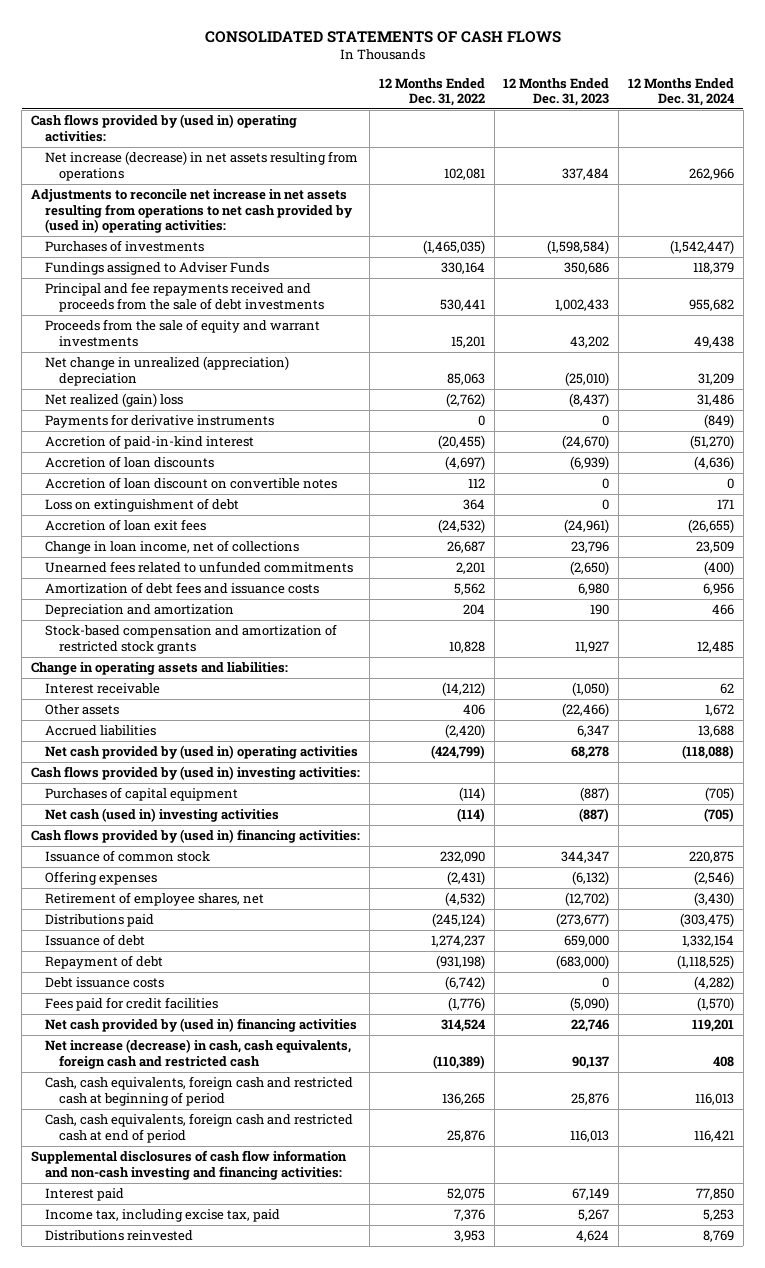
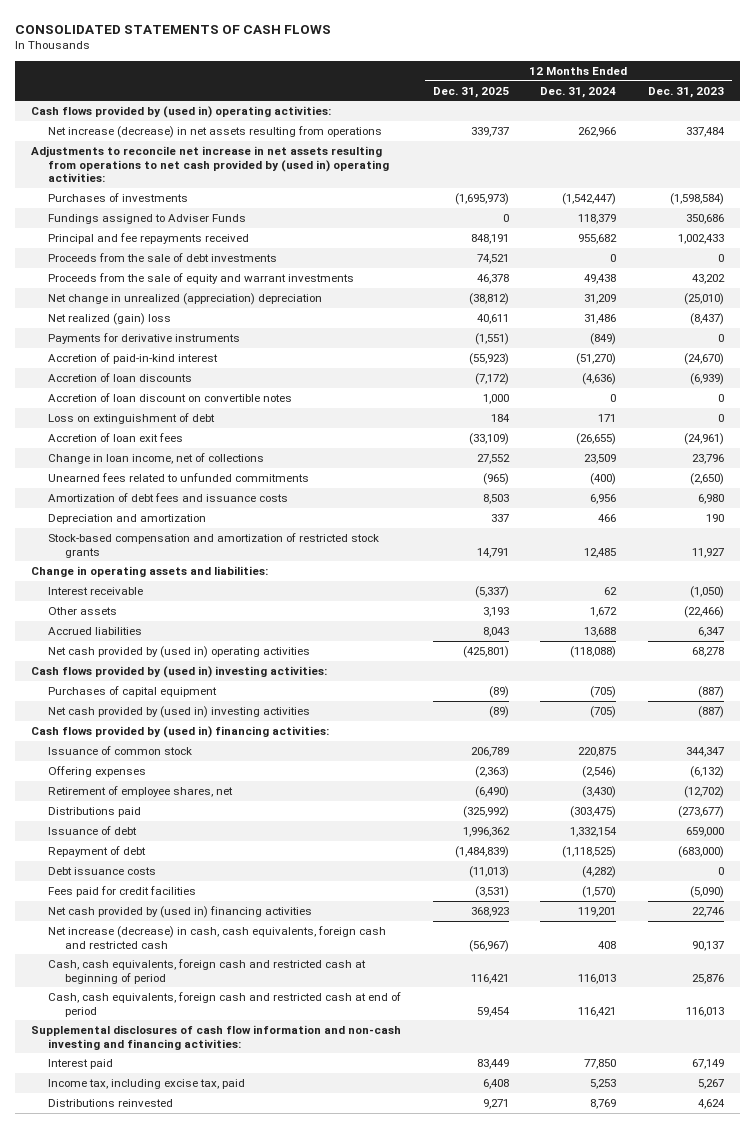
[378,77,485,107] 12 Months Ended Dec. 31, 2022 -> none
none -> [432,86,509,98] Dec. 31, 2025
[45,282,325,312] Principal and fee repayments received and proceeds from the sale of debt investments -> [48,232,250,244] Principal and fee repayments received
none -> [48,252,278,262] Proceeds from the sale of debt investments
[45,808,280,823] Net cash (used in) investing activities -> [48,705,311,718] Net cash provided by (used in) investing activities

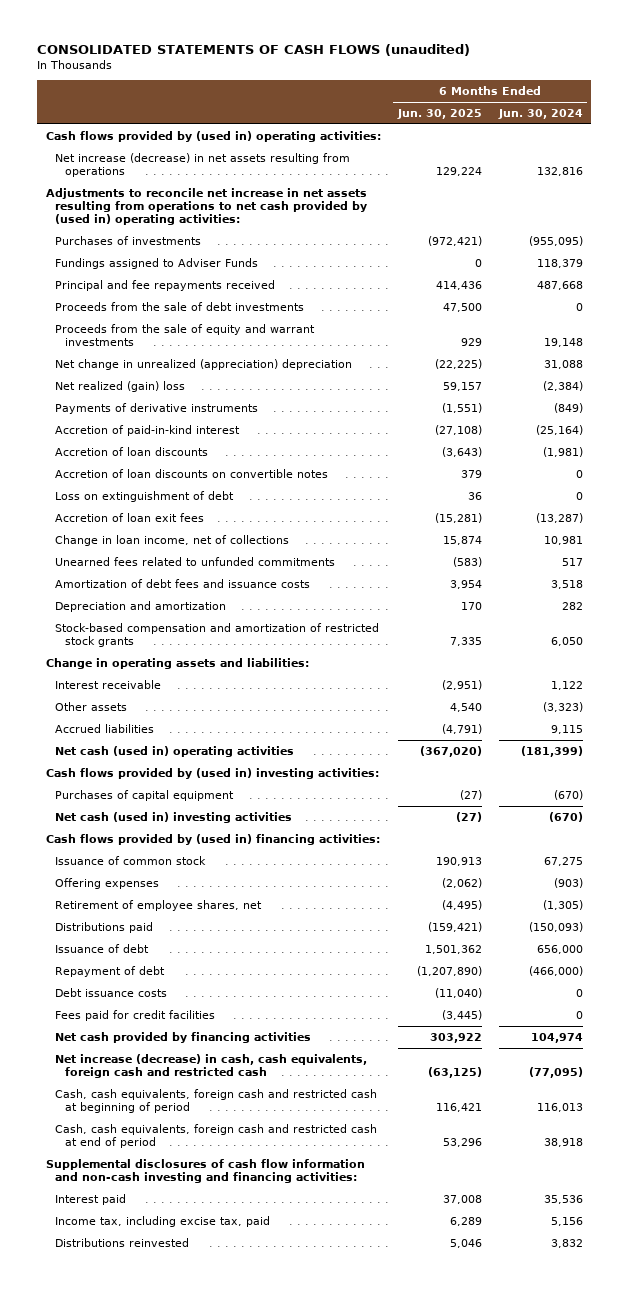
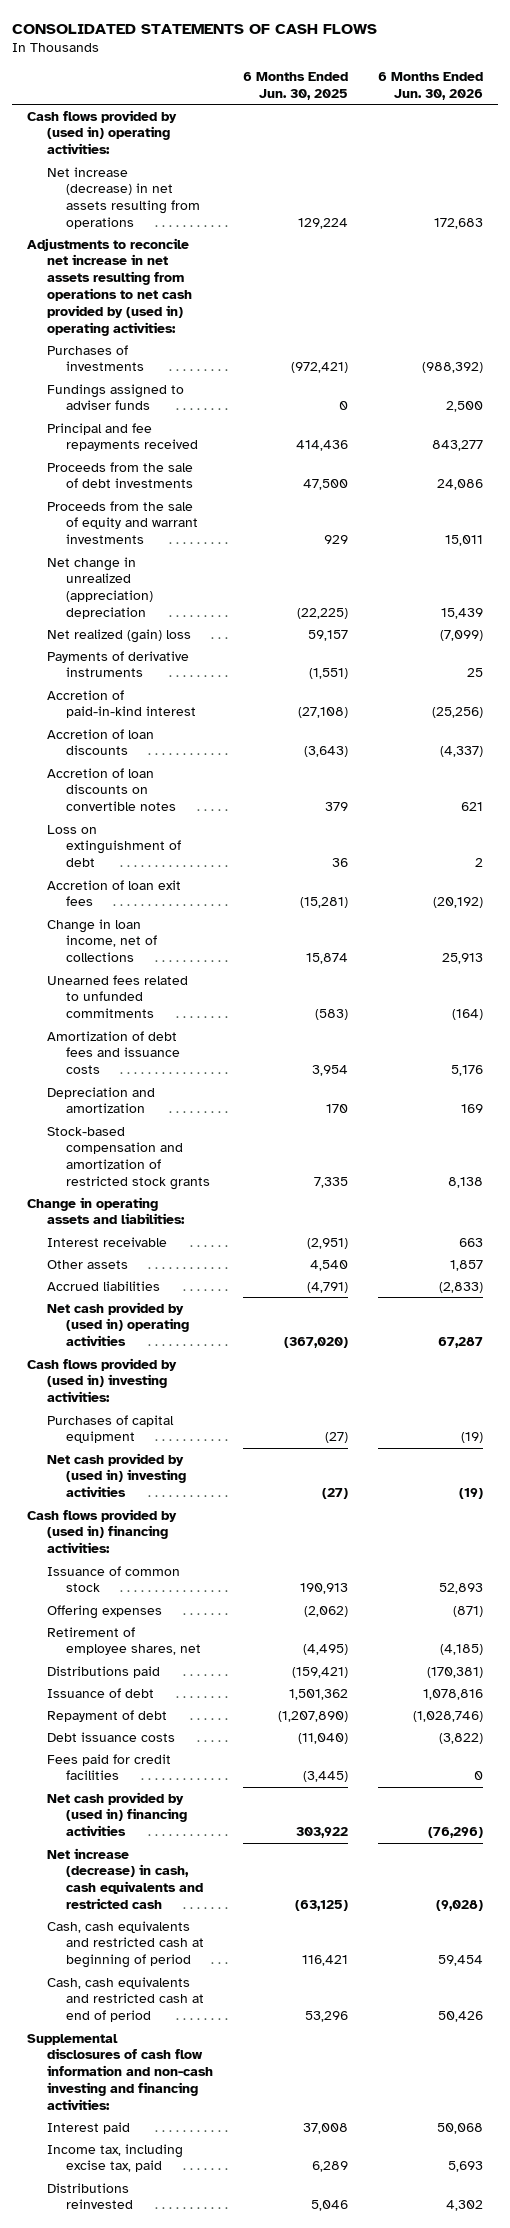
[36,44,470,57] CONSOLIDATED STATEMENTS OF CASH FLOWS (unaudited) -> [12,23,378,34] CONSOLIDATED STATEMENTS OF CASH FLOWS
[497,109,583,120] Jun. 30, 2024 -> none
none -> [377,72,483,101] 6 Months Ended Jun. 30, 2026
[55,257,259,269] Fundings assigned to Adviser Funds -> [46,383,184,411] Fundings assigned to adviser funds
[55,745,295,757] Net cash (used in) operating activities -> [46,1301,189,1347] Net cash provided by (used in) operating activities
[55,811,293,823] Net cash (used in) investing activities -> [46,1452,186,1498] Net cash provided by (used in) investing activities
[55,1031,312,1043] Net cash provided by financing activities -> [46,1791,187,1837] Net cash provided by (used in) financing activities
[55,1053,368,1079] Net increase (decrease) in cash, cash equivalents, foreign cash and restricted cash -> [46,1847,203,1910] Net increase (decrease) in cash, cash equivalents and restricted cash
[55,1088,378,1114] Cash, cash equivalents, foreign cash and restricted cash at beginning of period -> [46,1920,204,1969] Cash, cash equivalents and restricted cash at beginning of period
[55,1123,378,1149] Cash, cash equivalents, foreign cash and restricted cash at end of period -> [46,1976,204,2023] Cash, cash equivalents and restricted cash at end of period

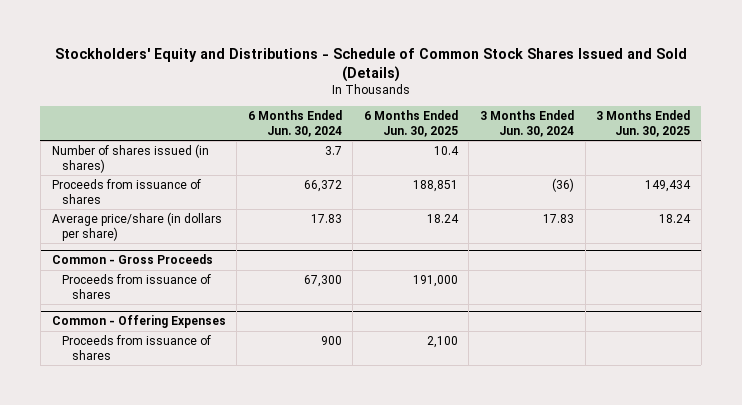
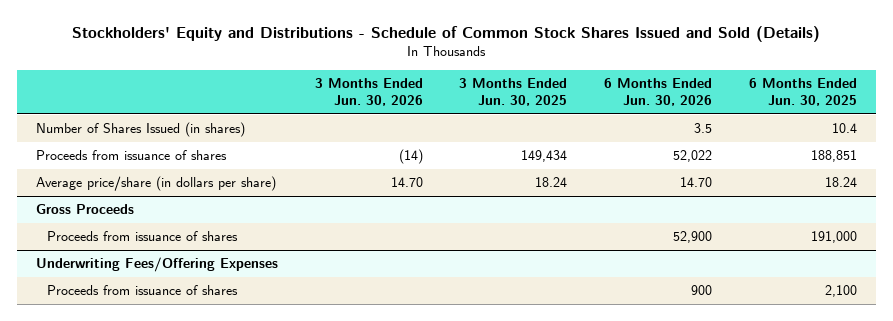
[247,109,342,137] 6 Months Ended Jun. 30, 2024 -> none
[480,109,575,137] 3 Months Ended Jun. 30, 2024 -> none
none -> [314,78,423,106] 3 Months Ended Jun. 30, 2026
none -> [604,78,713,106] 6 Months Ended Jun. 30, 2026
[51,143,209,173] Number of shares issued (in shares) -> [35,122,245,138] Number of Shares Issued (in shares)
[51,254,213,265] Common - Gross Proceeds -> [35,204,134,215] Gross Proceeds
[51,315,226,329] Common - Offering Expenses -> [35,257,278,273] Underwriting Fees/Offering Expenses

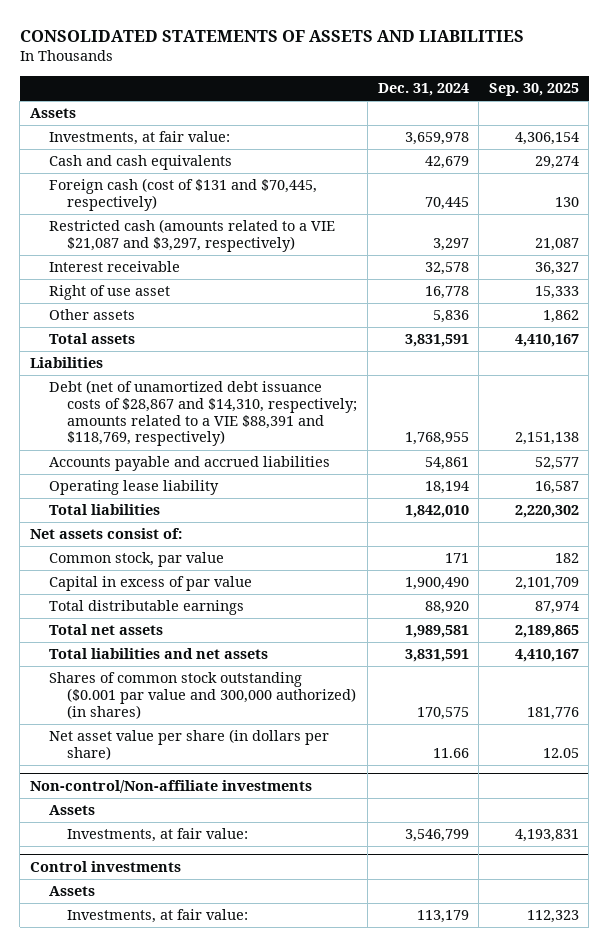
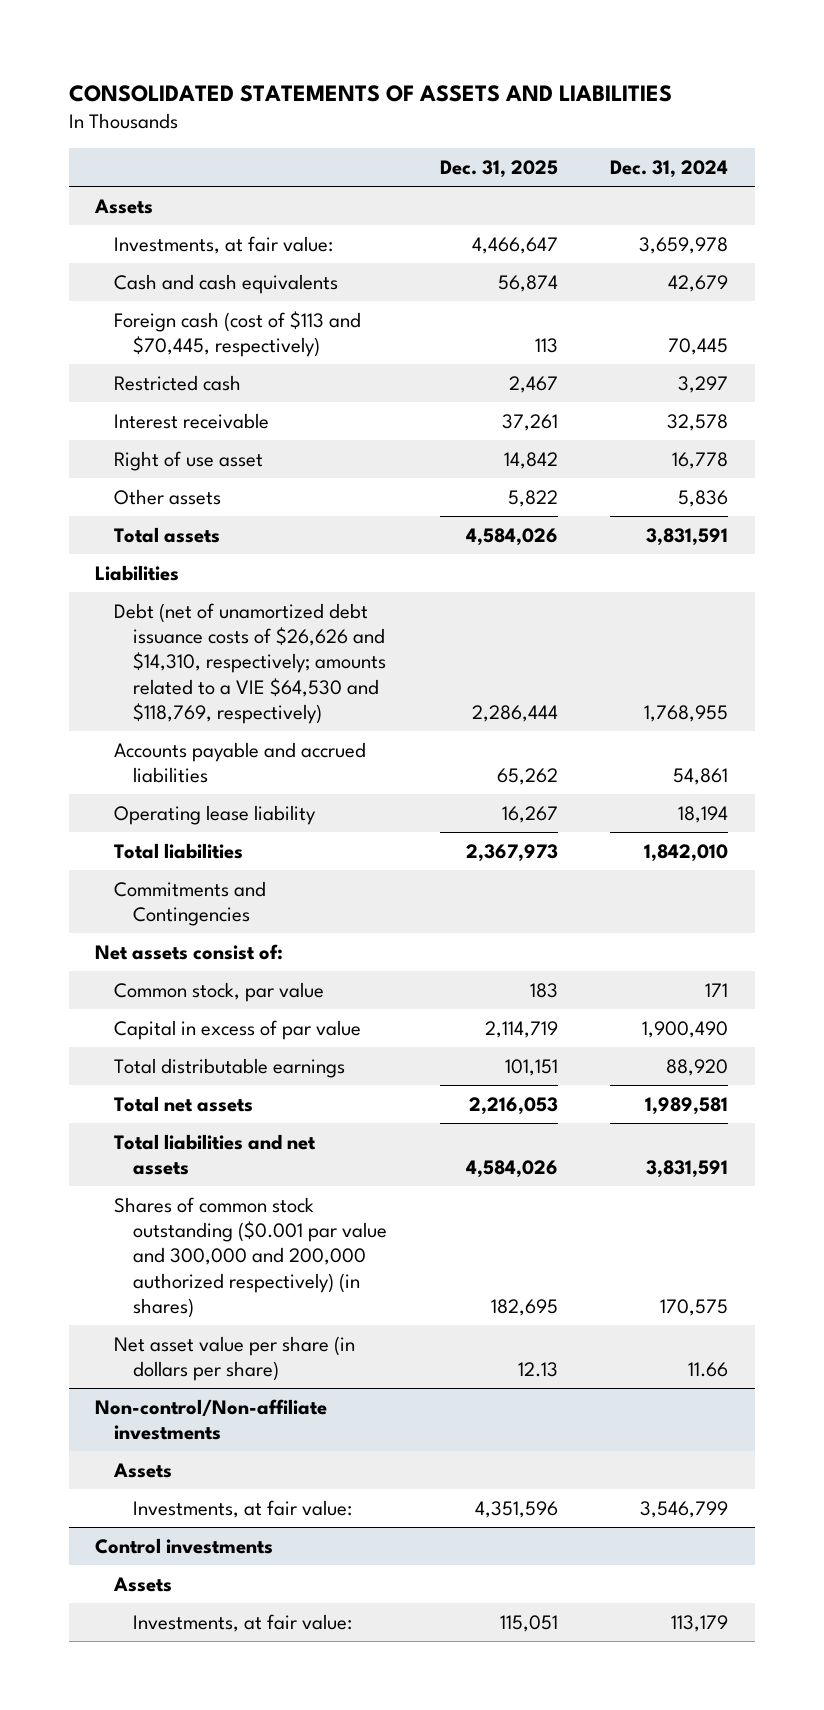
[488,83,579,97] Sep. 30, 2025 -> none
none -> [439,160,558,179] Dec. 31, 2025
[48,178,317,212] Foreign cash (cost of $131 and $70,445, respectively) -> [114,310,362,357] Foreign cash (cost of $113 and $70,445, respectively)
[48,219,335,253] Restricted cash (amounts related to a VIE $21,087 and $3,297, respectively) -> [114,374,242,391] Restricted cash
[48,380,358,447] Debt (net of unamortized debt issuance costs of $28,867 and $14,310, respectively; amounts related to a VIE $88,391 and $118,769, respectively) -> [114,602,387,724] Debt (net of unamortized debt issuance costs of $26,626 and $14,310, respectively; amounts related to a VIE $64,530 and $118,769, respectively)
none -> [114,880,267,926] Commitments and Contingencies
[48,672,357,719] Shares of common stock outstanding ($0.001 par value and 300,000 authorized) (in shares) -> [114,1196,388,1318] Shares of common stock outstanding ($0.001 par value and 300,000 and 200,000 authorized respectively) (in shares)

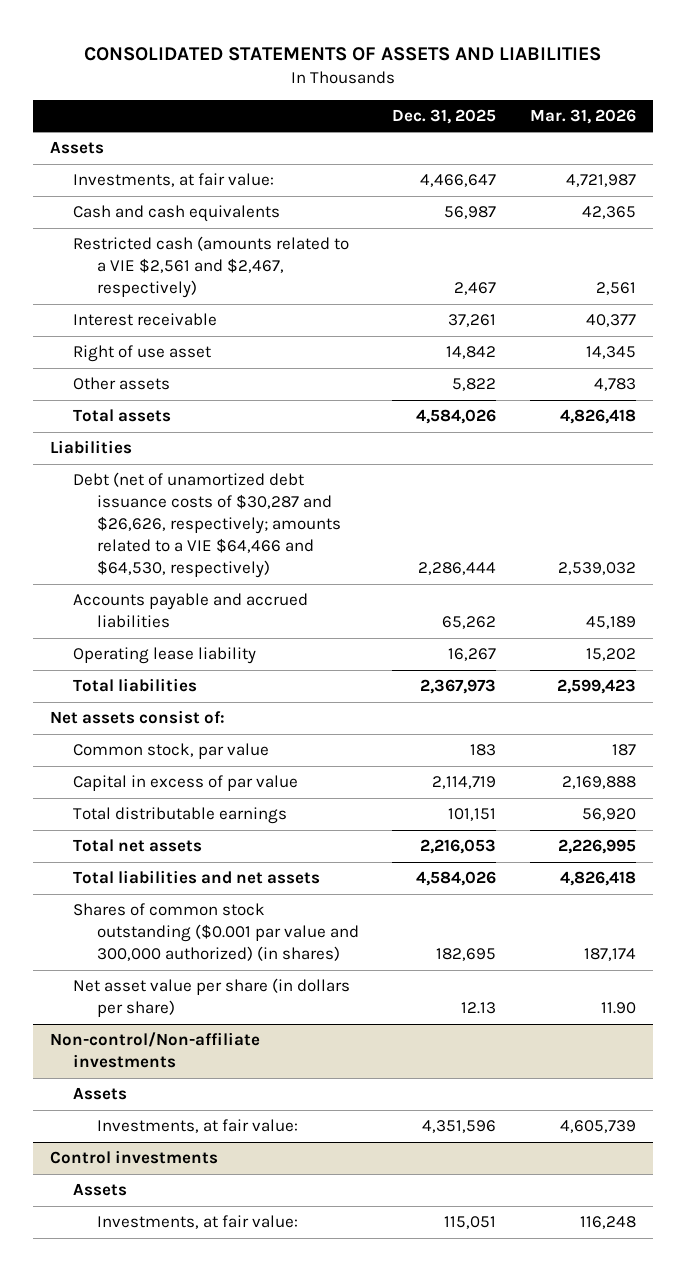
[610,160,729,179] Dec. 31, 2024 -> none
none -> [529,108,636,124] Mar. 31, 2026
[114,310,362,357] Foreign cash (cost of $113 and $70,445, respectively) -> none
[497,274,558,292] 56,874 -> [444,206,497,220] 56,987
[114,374,242,391] Restricted cash -> [73,236,350,299] Restricted cash (amounts related to a VIE $2,561 and $2,467, respectively)
[114,602,387,724] Debt (net of unamortized debt issuance costs of $26,626 and $14,310, respectively; amounts related to a VIE $64,530 and $118,769, respectively) -> [73,472,341,579] Debt (net of unamortized debt issuance costs of $30,287 and $26,626, respectively; amounts related to a VIE $64,466 and $64,530, respectively)
[114,880,267,926] Commitments and Contingencies -> none
[114,1196,388,1318] Shares of common stock outstanding ($0.001 par value and 300,000 and 200,000 authorized respectively) (in shares) -> [73,903,359,962] Shares of common stock outstanding ($0.001 par value and 300,000 authorized) (in shares)

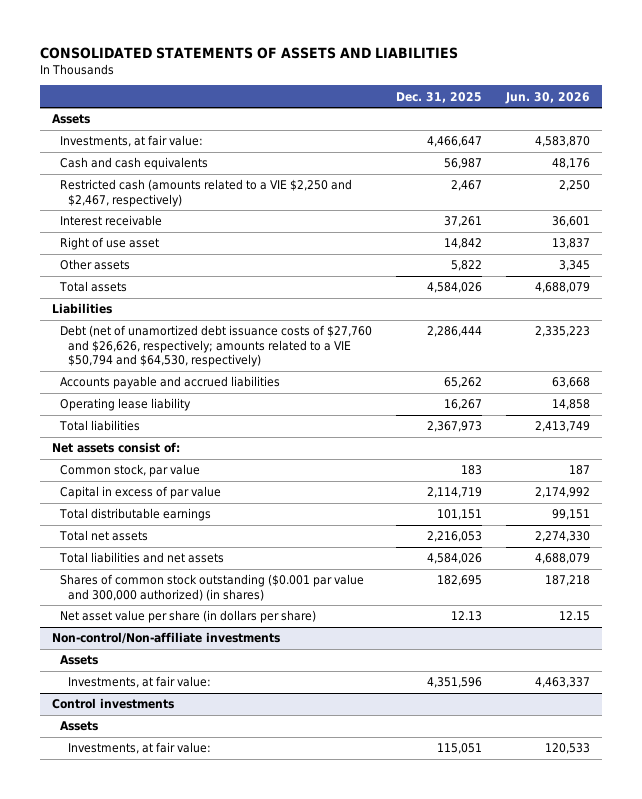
[529,108,636,124] Mar. 31, 2026 -> none
none -> [504,91,590,104] Jun. 30, 2026
[73,236,350,299] Restricted cash (amounts related to a VIE $2,561 and $2,467, respectively) -> [60,179,353,207] Restricted cash (amounts related to a VIE $2,250 and $2,467, respectively)
[73,472,341,579] Debt (net of unamortized debt issuance costs of $30,287 and $26,626, respectively; amounts related to a VIE $64,466 and $64,530, respectively) -> [60,325,373,368] Debt (net of unamortized debt issuance costs of $27,760 and $26,626, respectively; amounts related to a VIE $50,794 and $64,530, respectively)

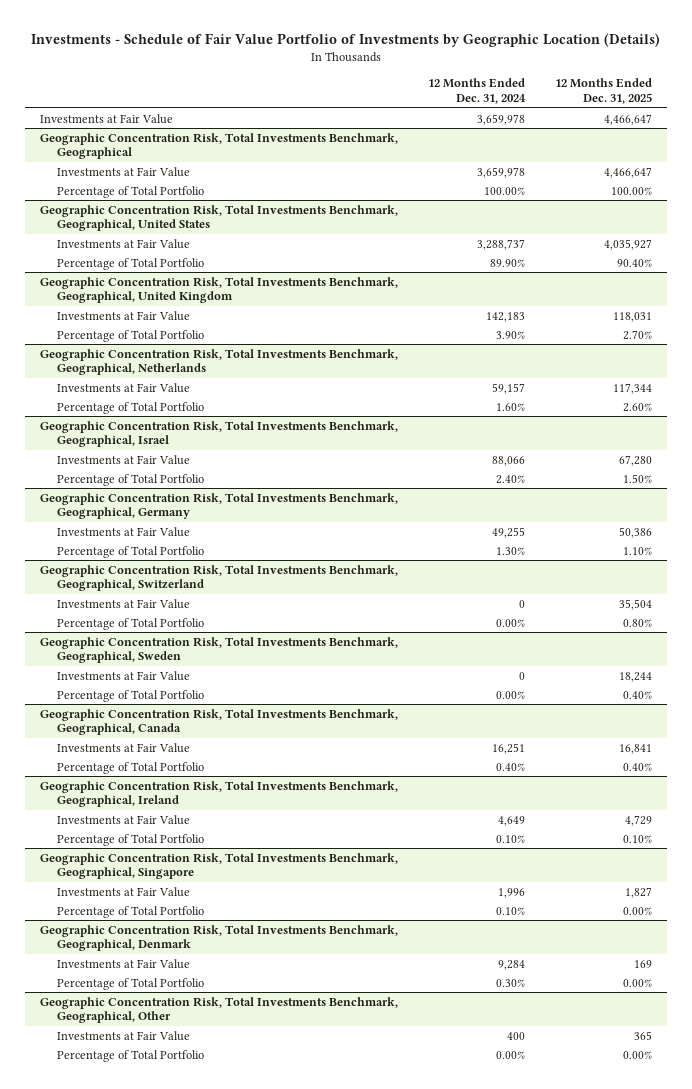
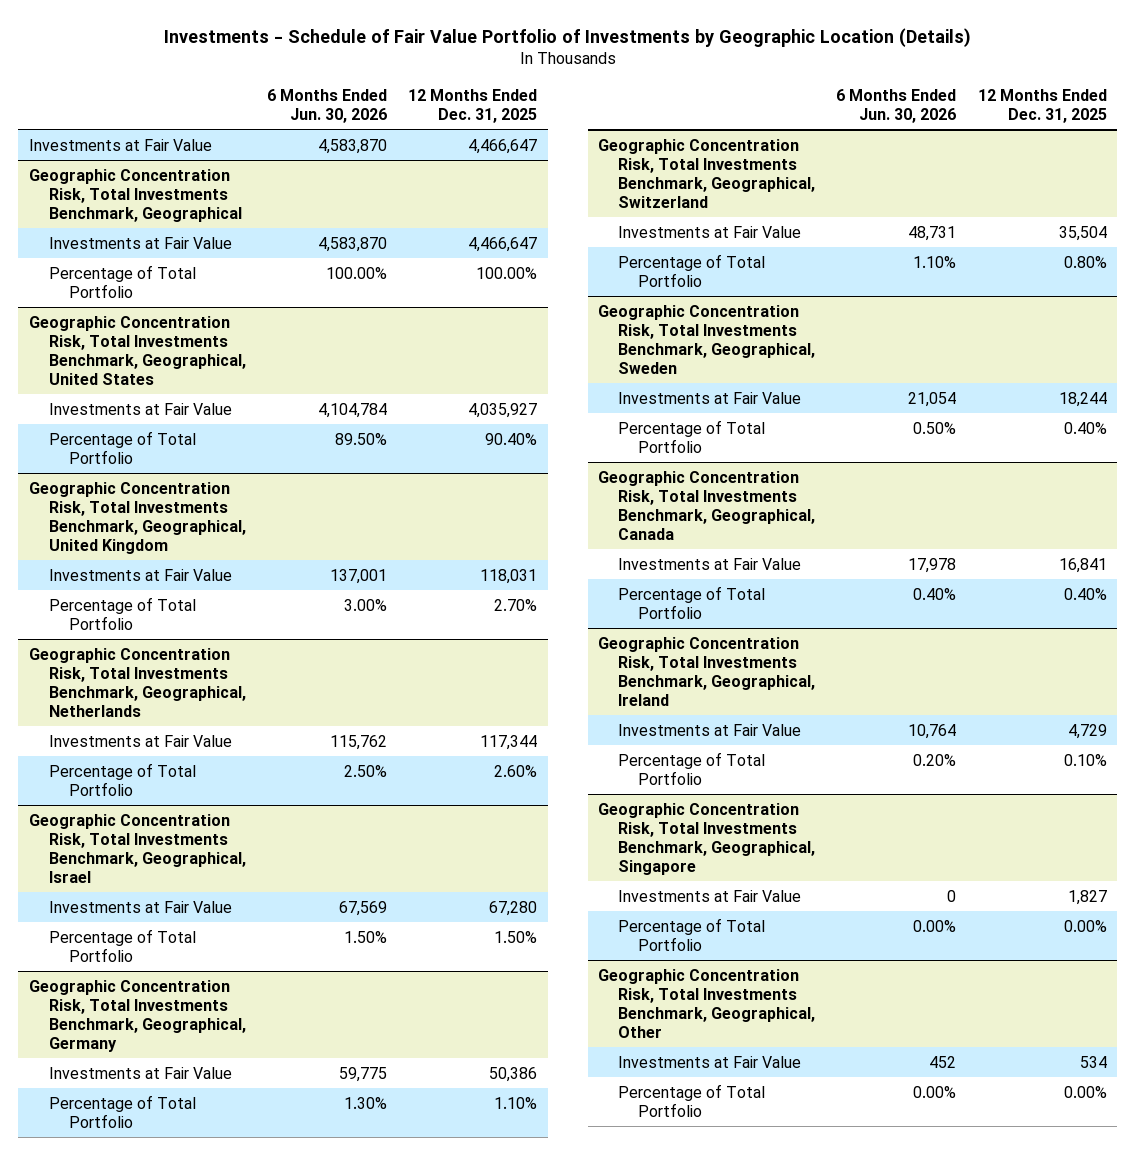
[427,78,526,105] 12 Months Ended Dec. 31, 2024 -> none
none -> [267,88,388,123] 6 Months Ended Jun. 30, 2026
[39,924,398,952] Geographic Concentration Risk, Total Investments Benchmark, Geographical, Denmark -> none
[56,958,190,969] Investments at Fair Value -> none
[56,977,204,990] Percentage of Total Portfolio -> none
[633,1030,652,1040] 365 -> [1079,1055,1107,1068] 534

